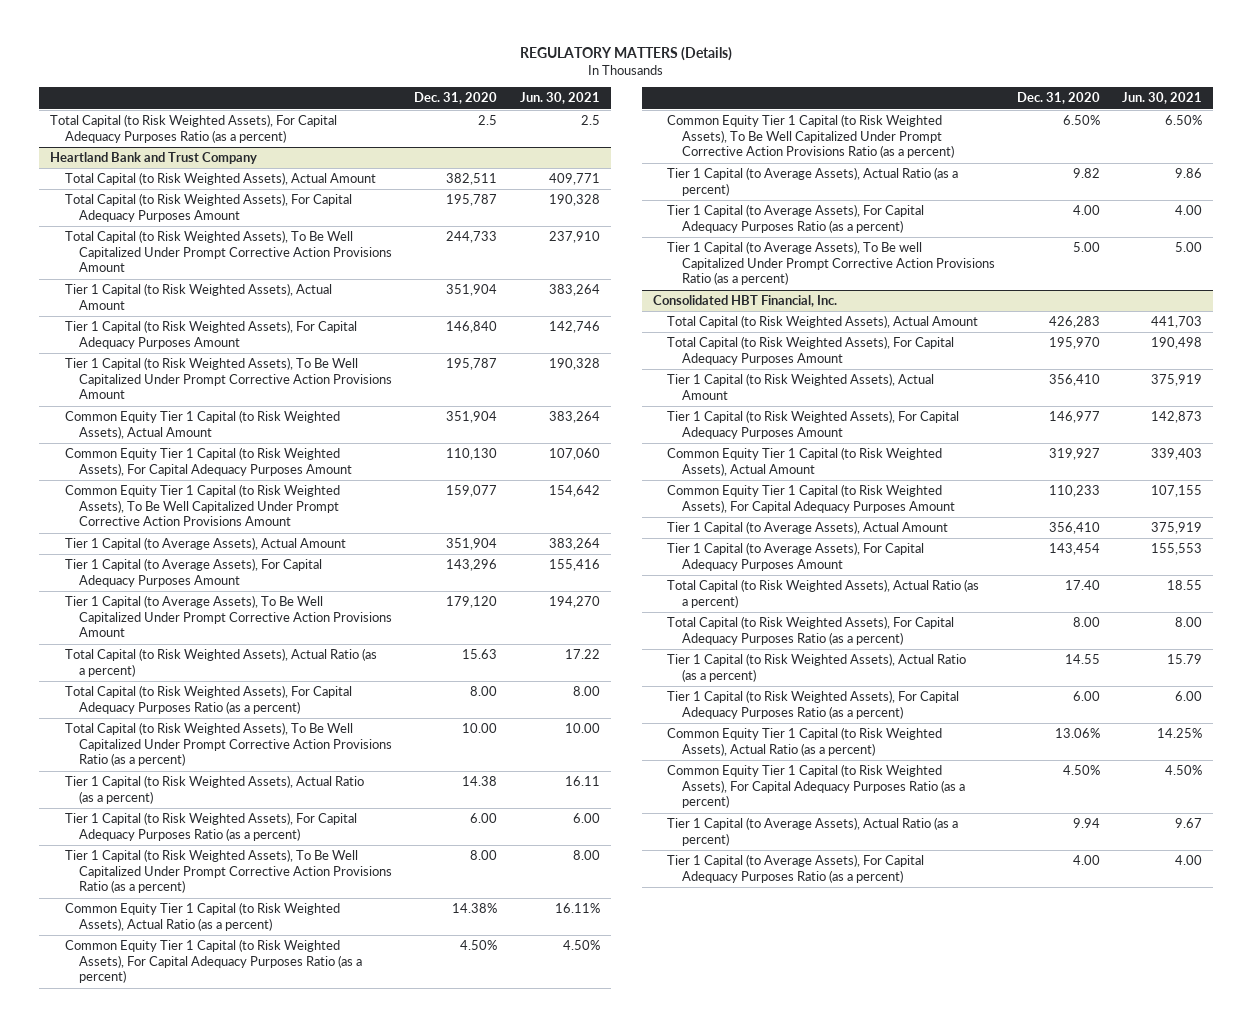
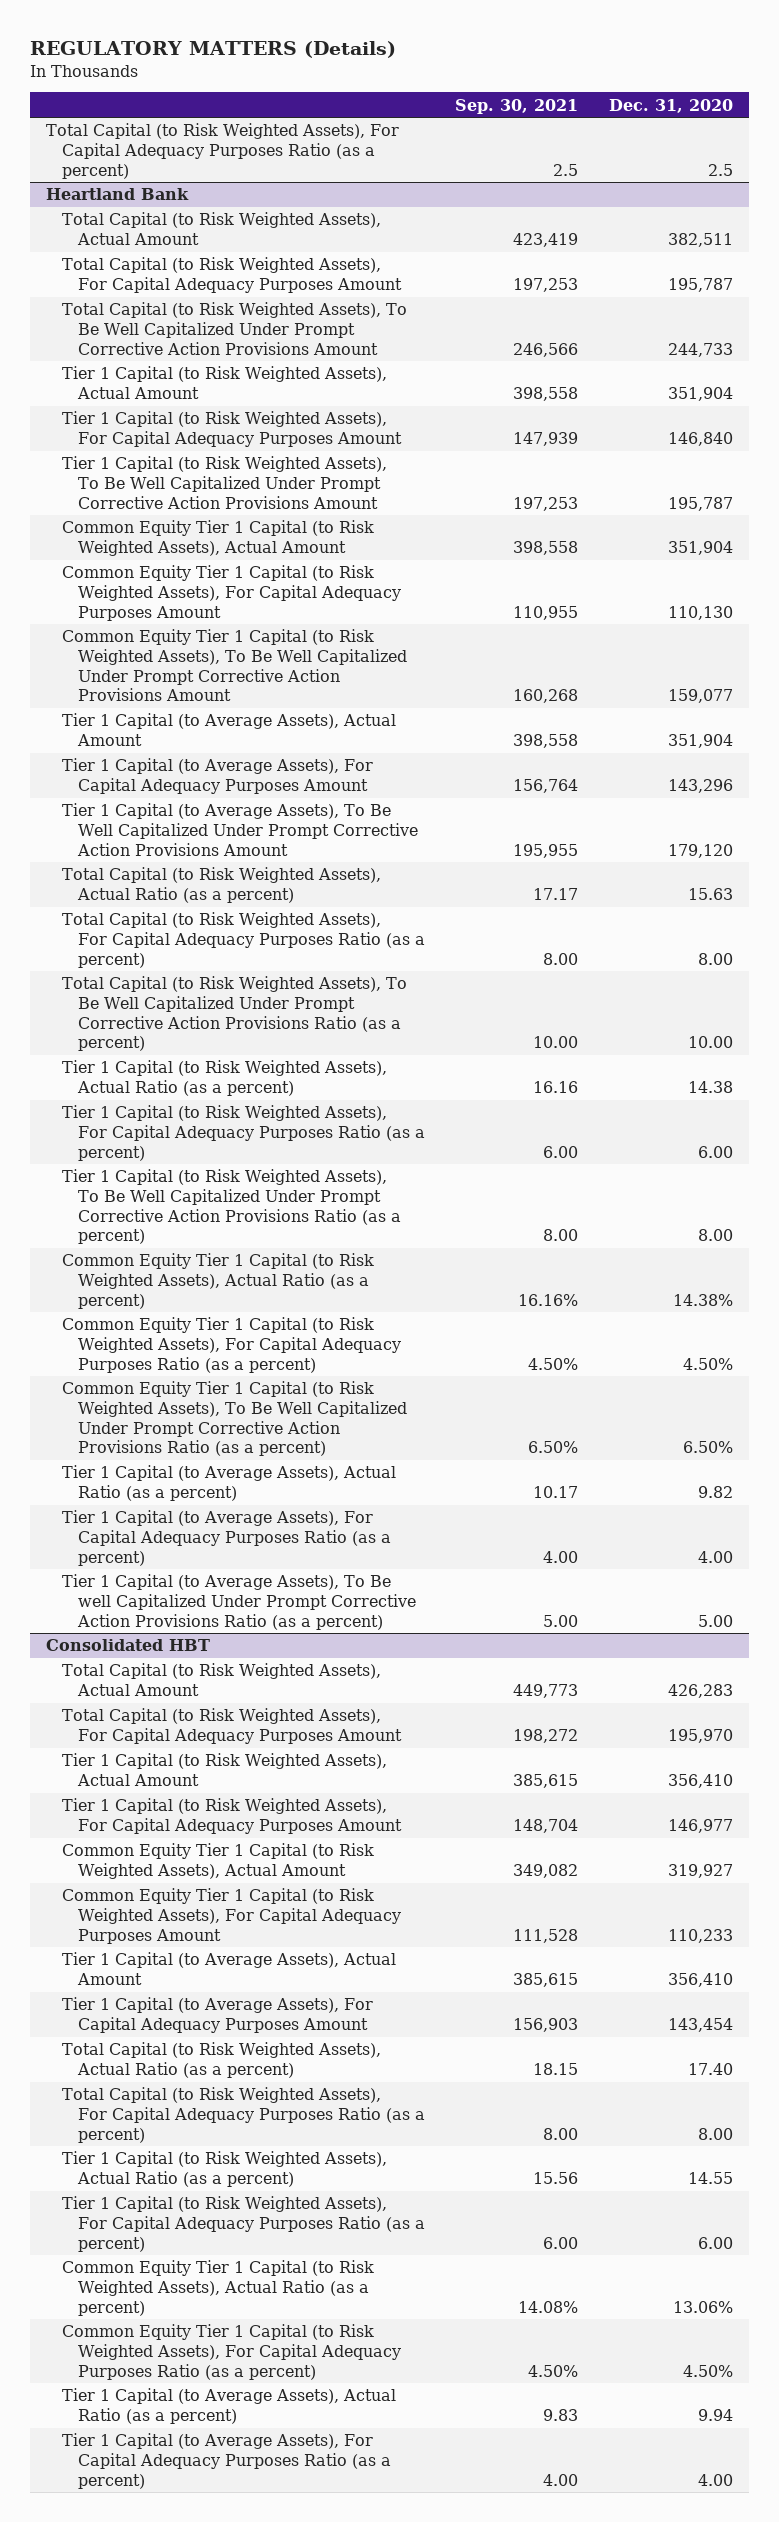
[519,92,600,105] Jun. 30, 2021 -> none
none -> [455,98,579,114] Sep. 30, 2021
[50,152,258,165] Heartland Bank and Trust Company -> [45,188,189,201] Heartland Bank
[652,295,837,308] Consolidated HBT Financial, Inc. -> [45,1639,210,1652] Consolidated HBT

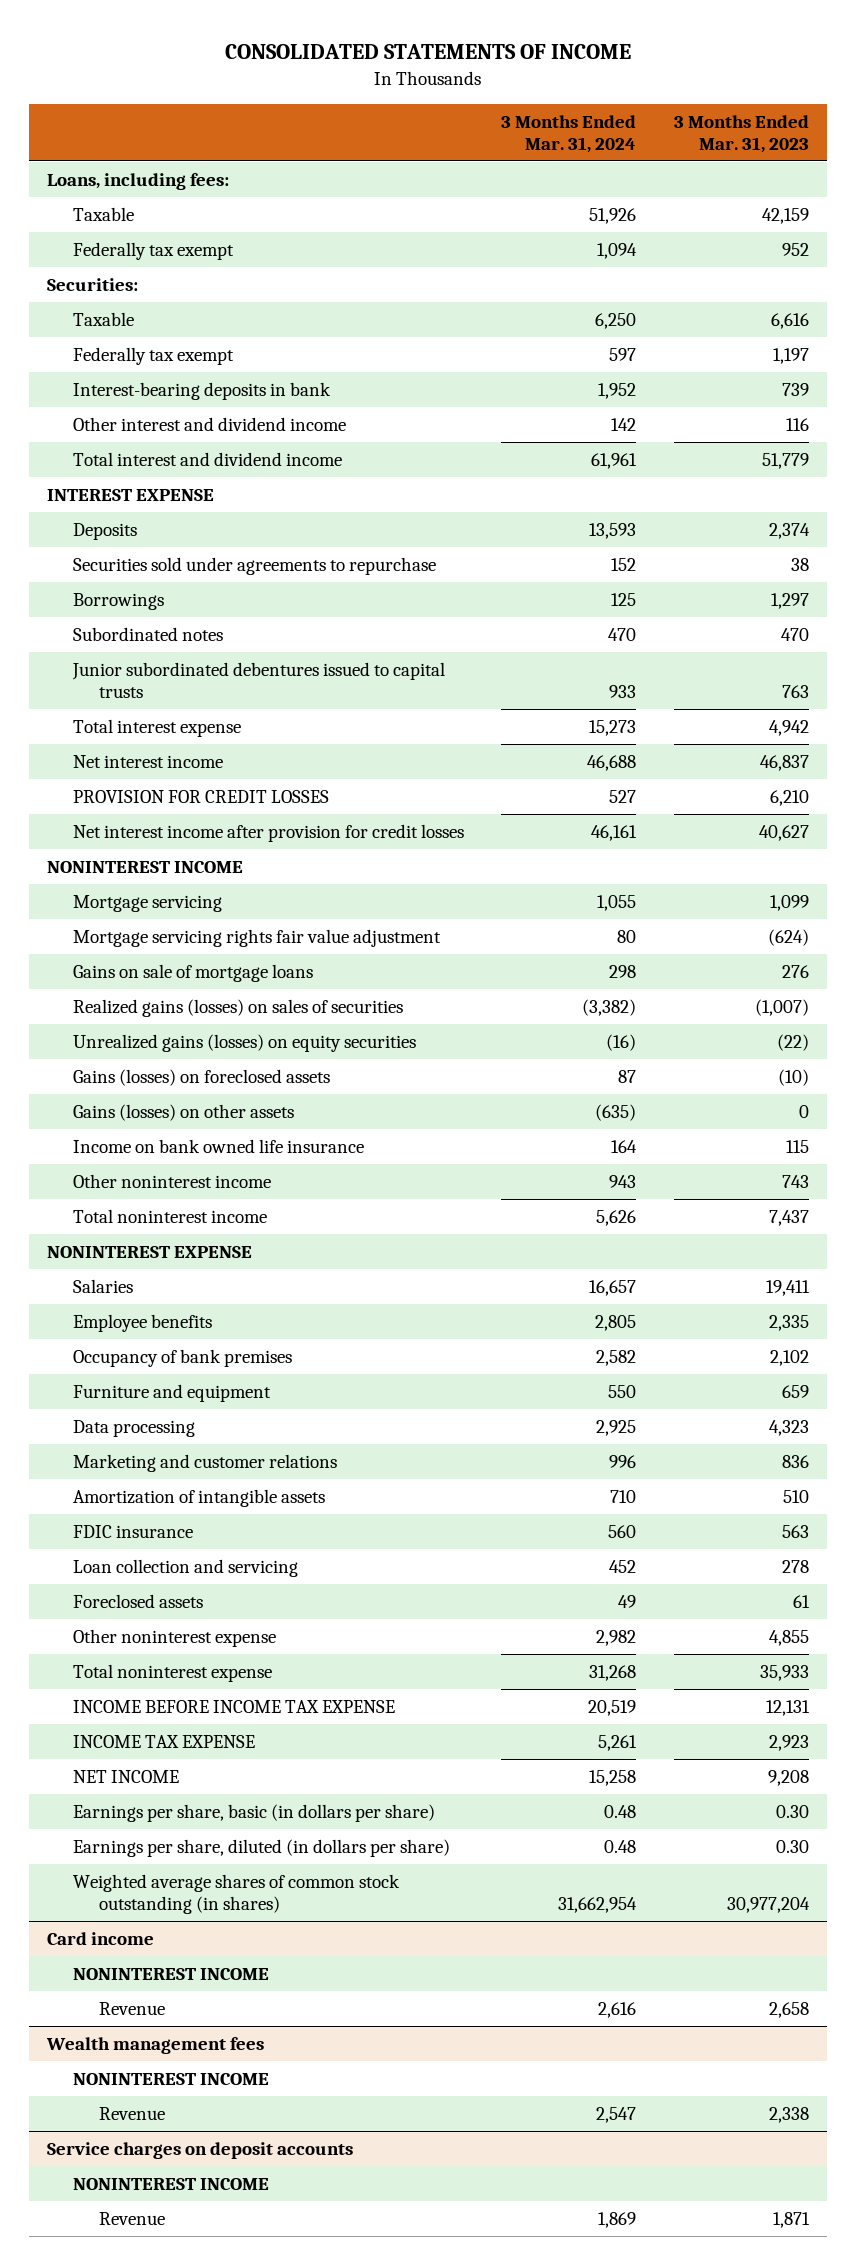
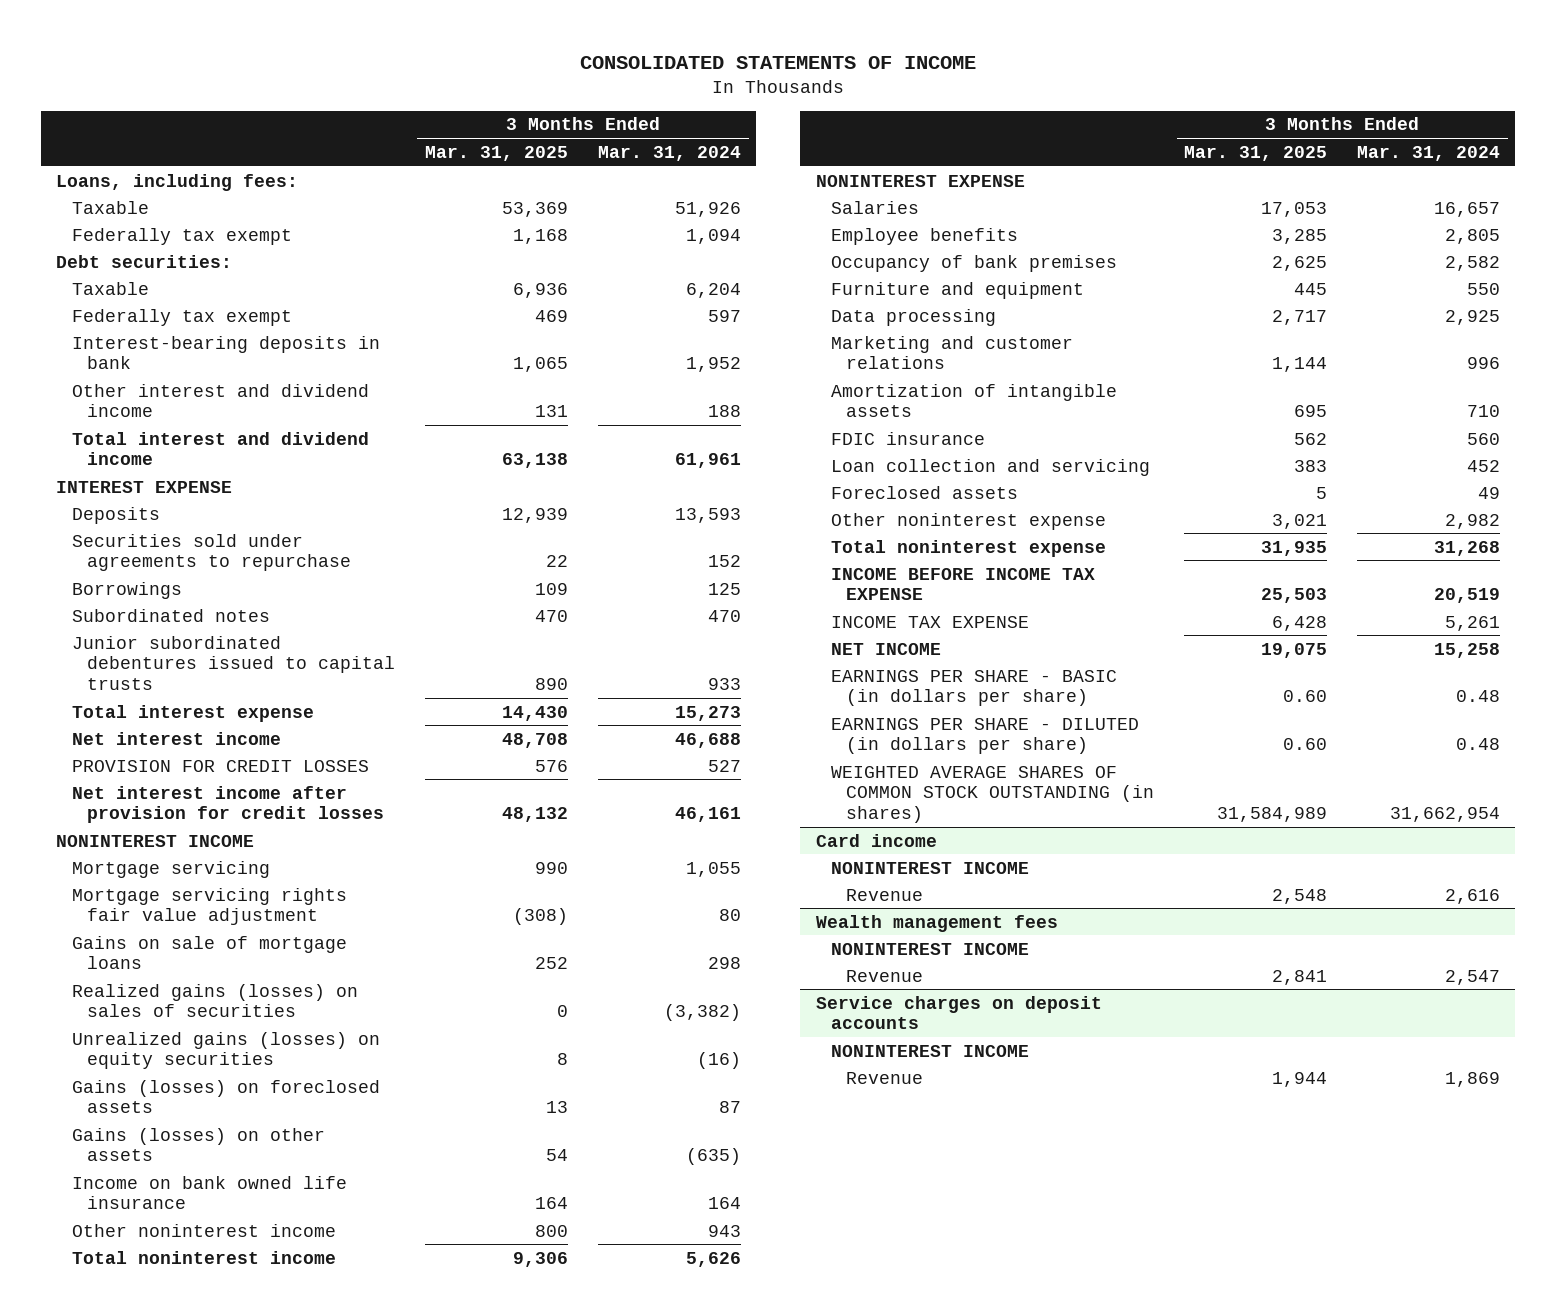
[673,114,809,153] 3 Months Ended Mar. 31, 2023 -> none
none -> [424,145,568,161] Mar. 31, 2025
[47,277,139,291] Securities: -> [56,254,233,268] Debt securities:
[595,312,637,329] 6,250 -> [686,282,742,298] 6,204
[611,417,637,431] 142 -> [708,405,742,418] 188
[72,1803,435,1822] Earnings per share, basic (in dollars per share) -> [830,669,1117,707] EARNINGS PER SHARE - BASIC (in dollars per share)
[72,1838,450,1857] Earnings per share, diluted (in dollars per share) -> [830,717,1139,755] EARNINGS PER SHARE - DILUTED (in dollars per share)
[72,1873,400,1915] Weighted average shares of common stock outstanding (in shares) -> [830,765,1155,824] WEIGHTED AVERAGE SHARES OF COMMON STOCK OUTSTANDING (in shares)

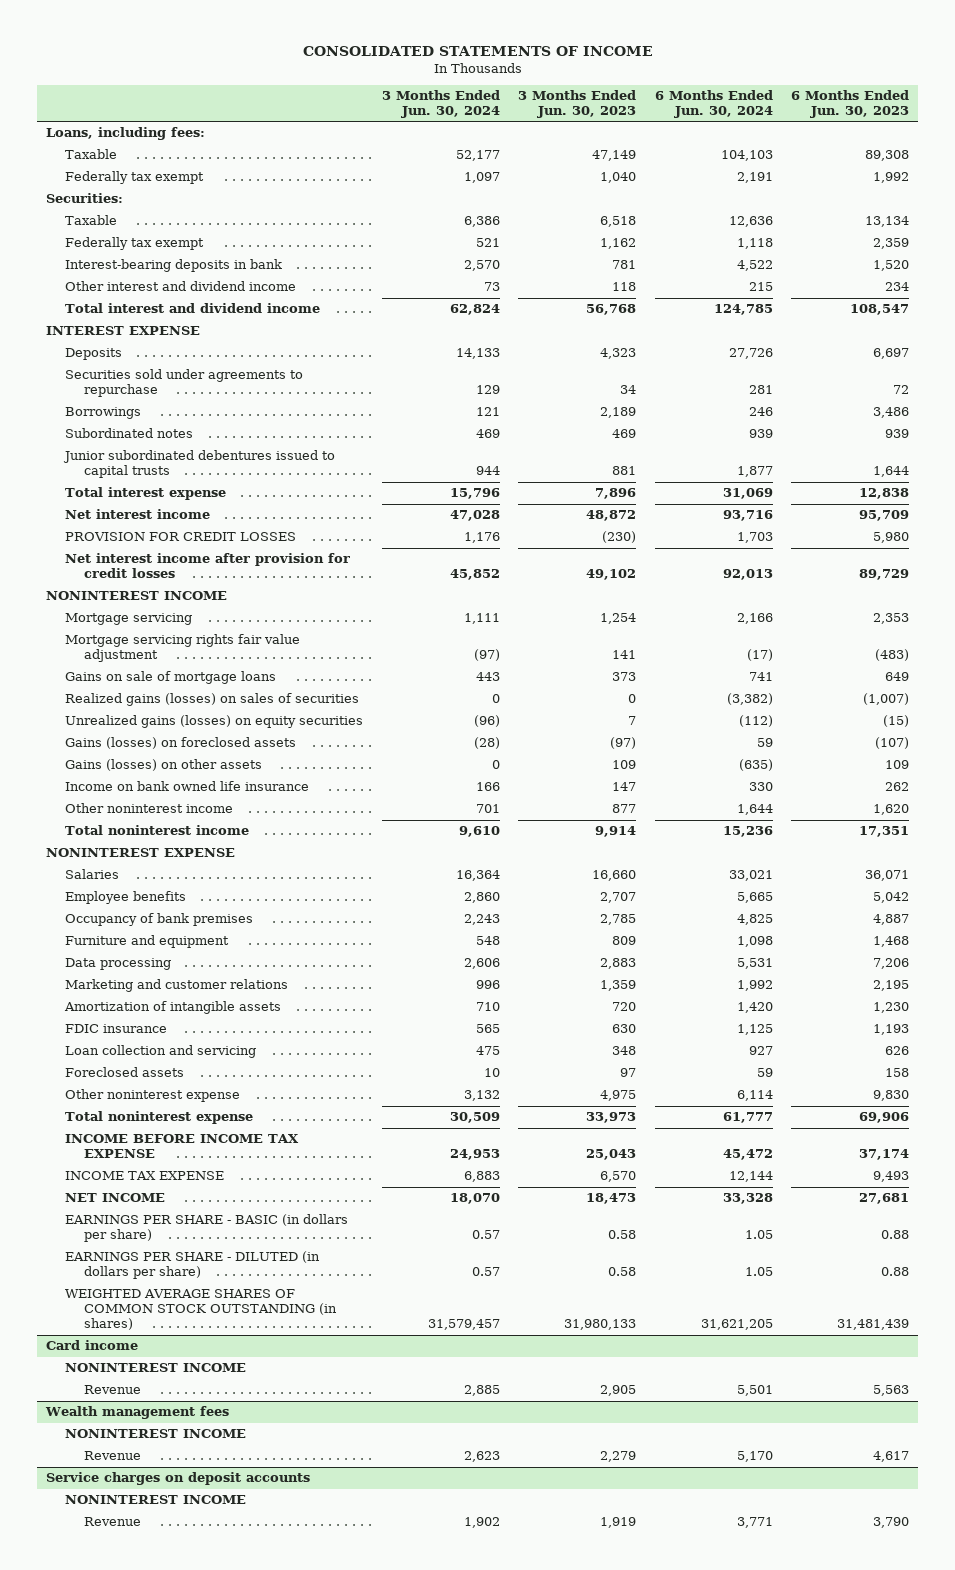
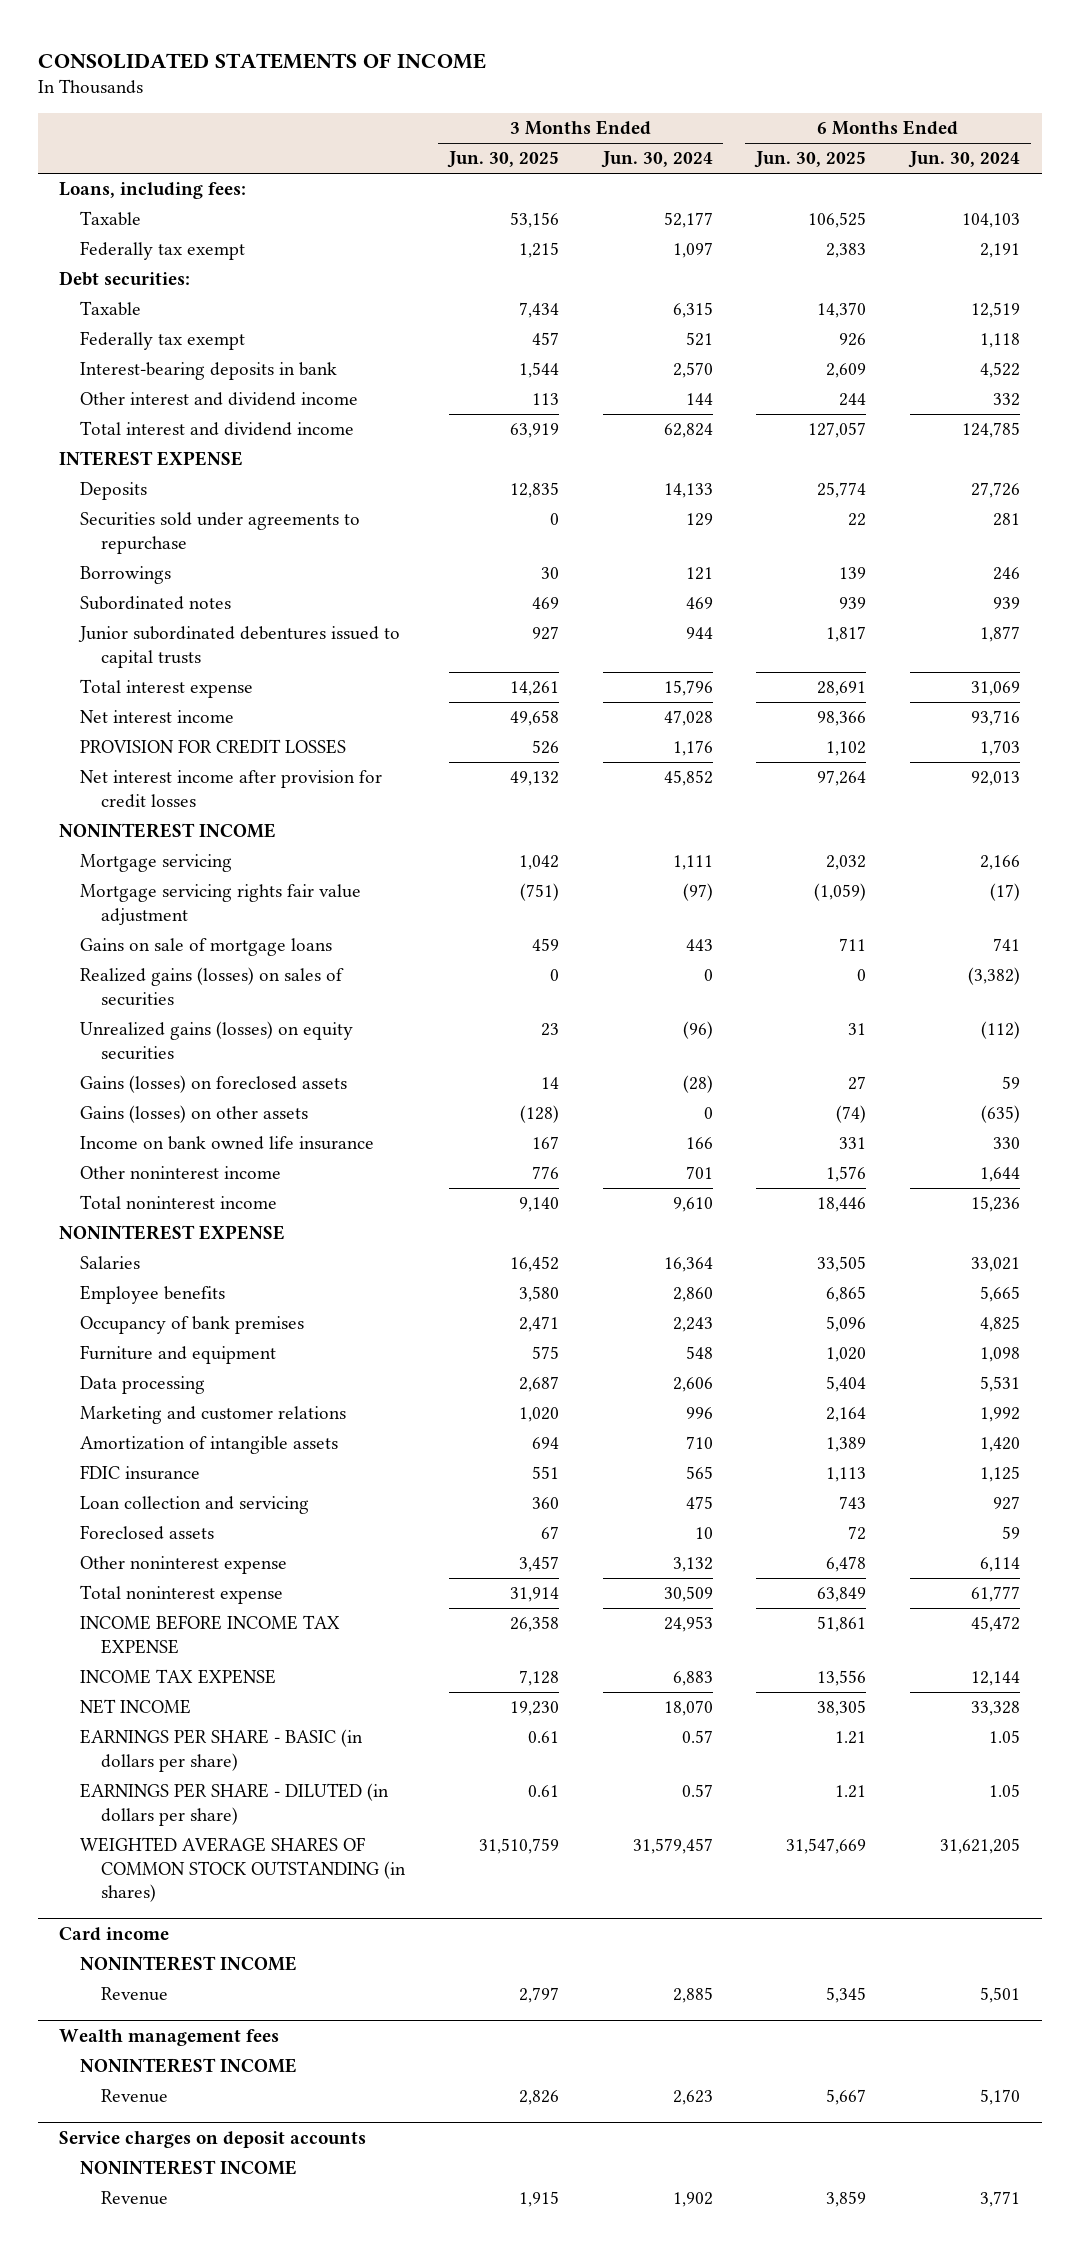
[518,90,637,119] 3 Months Ended Jun. 30, 2023 -> none
[791,90,910,119] 6 Months Ended Jun. 30, 2023 -> none
none -> [446,151,559,169] Jun. 30, 2025
none -> [754,151,867,169] Jun. 30, 2025
[45,193,123,204] Securities: -> [59,271,191,287] Debt securities:
[463,216,500,228] 6,386 -> [672,302,713,319] 6,315
[728,216,773,228] 12,636 -> [970,302,1020,319] 12,519
[483,282,500,292] 73 -> [685,393,713,406] 144
[748,282,773,292] 215 -> [992,393,1020,407] 332

